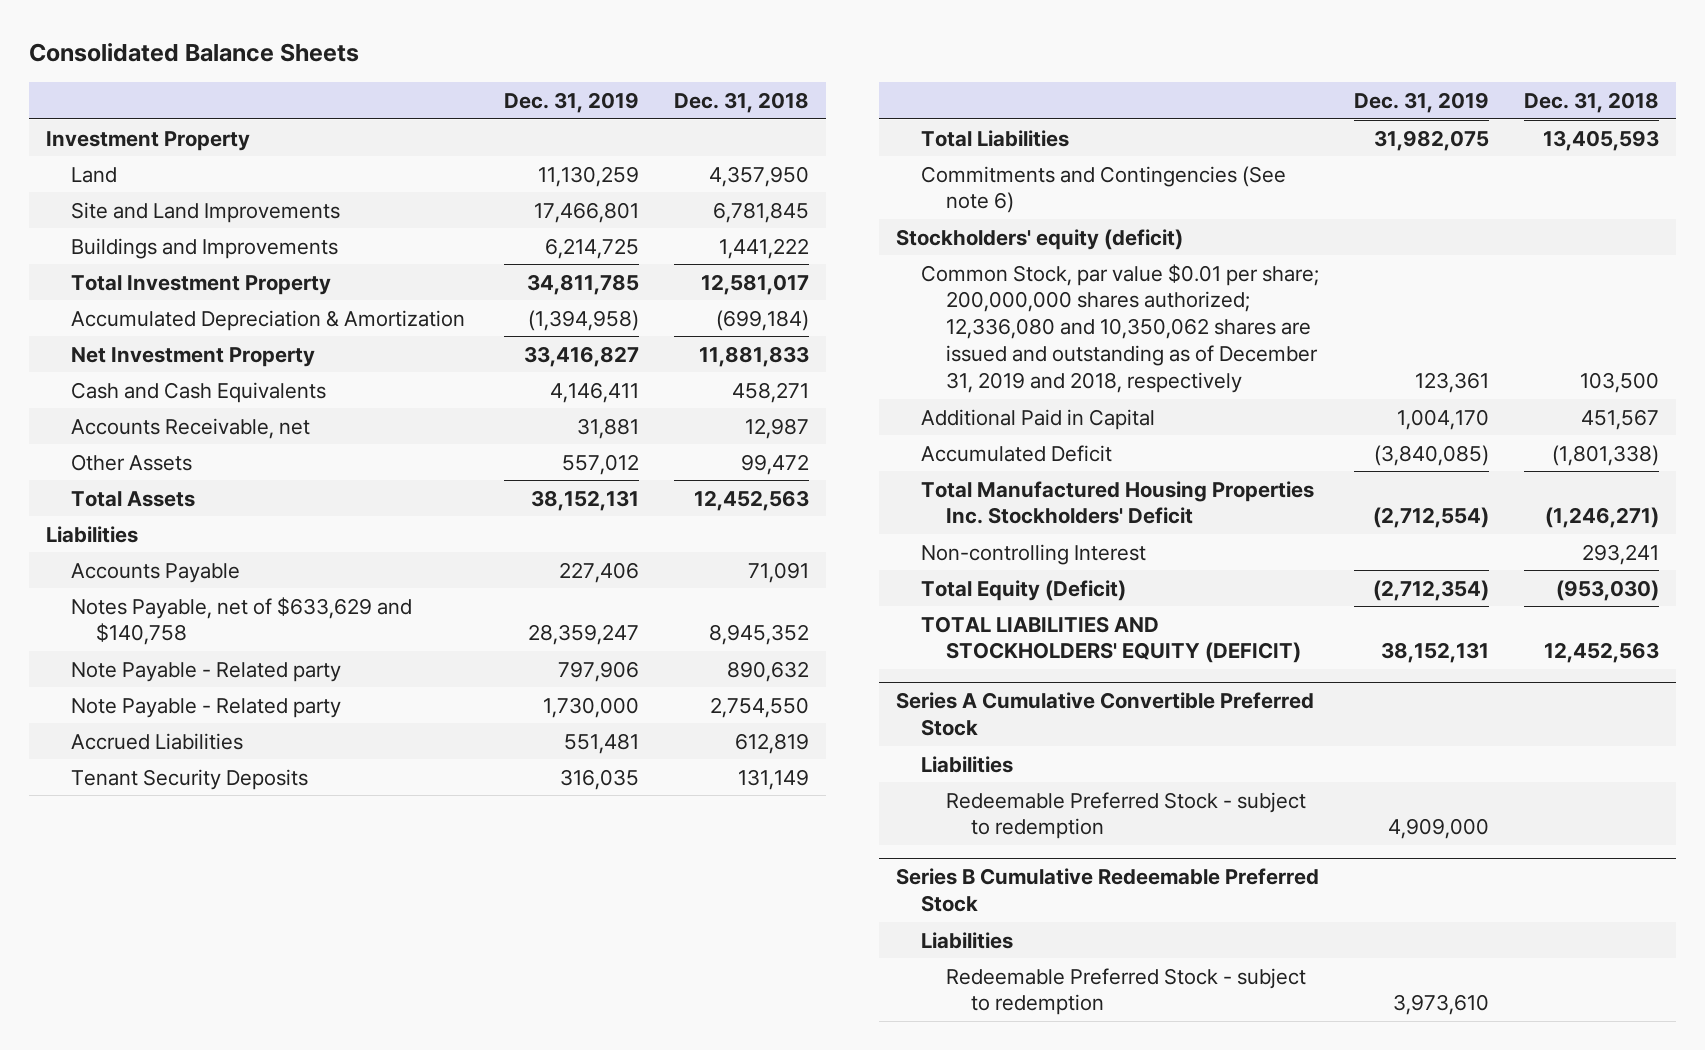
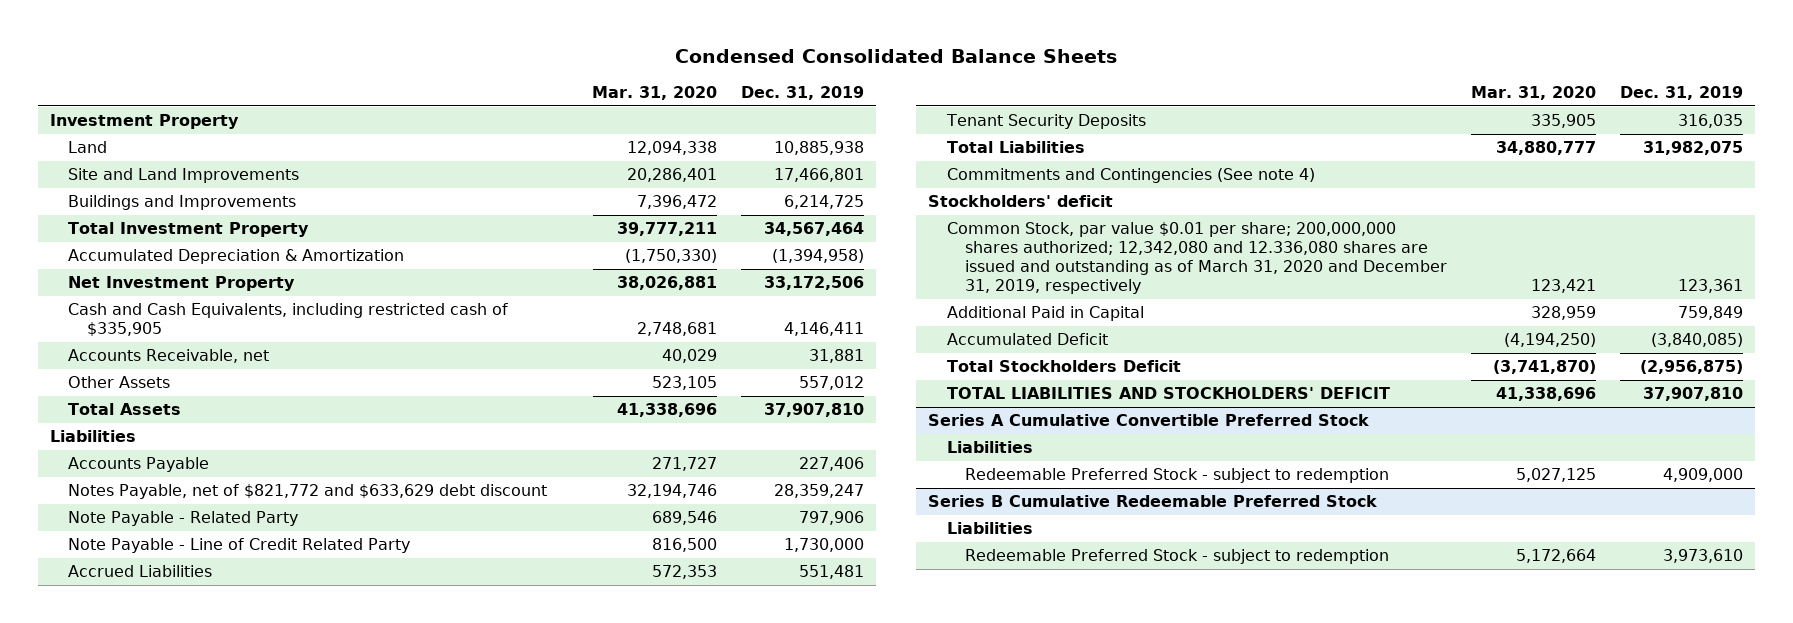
[28,43,359,63] Consolidated Balance Sheets -> [675,49,1118,64] Condensed Consolidated Balance Sheets
[674,91,810,113] Dec. 31, 2018 -> none
none -> [592,86,718,101] Mar. 31, 2020
[538,165,640,187] 11,130,259 -> [774,141,865,156] 10,885,938
[527,273,640,295] 34,811,785 -> [764,222,865,237] 34,567,464
[524,345,640,367] 33,416,827 -> [764,276,865,291] 33,172,506
[71,381,327,403] Cash and Cash Equivalents -> [68,303,509,337] Cash and Cash Equivalents, including restricted cash of $335,905
[531,489,640,511] 38,152,131 -> [764,403,865,418] 37,907,810
[71,596,413,646] Notes Payable, net of $633,629 and $140,758 -> [68,484,548,500] Notes Payable, net of $821,772 and $633,629 debt discount
[71,661,342,682] Note Payable - Related party -> [68,511,299,527] Note Payable - Related Party
[71,697,342,718] Note Payable - Related party -> [68,538,411,554] Note Payable - Line of Credit Related Party
[920,165,1286,214] Commitments and Contingencies (See note 6) -> [946,168,1315,184] Commitments and Contingencies (See note 4)
[895,228,1183,250] Stockholders' equity (deficit) -> [928,195,1114,208] Stockholders' deficit
[920,263,1319,393] Common Stock, par value $0.01 per share; 200,000,000 shares authorized; 12,336,080 and 10,350,062 shares are issued and outstanding as of December 31, 2019 and 2018, respectively -> [946,222,1447,294] Common Stock, par value $0.01 per share; 200,000,000 shares authorized; 12,342,080 and 12.336,080 shares are issued and outstanding as of March 31, 2020 and December 31, 2019, respectively
[1396,408,1489,430] 1,004,170 -> [1677,306,1743,321] 759,849
[920,480,1314,525] Total Manufactured Housing Properties Inc. Stockholders' Deficit -> none
[920,543,1146,565] Non-controlling Interest -> none
[920,579,1126,601] Total Equity (Deficit) -> [946,360,1181,373] Total Stockholders Deficit
[1372,579,1489,601] (2,712,354) -> [1639,360,1743,375] (2,956,875)
[920,615,1301,664] TOTAL LIABILITIES AND STOCKHOLDERS' EQUITY (DEFICIT) -> [946,387,1390,400] TOTAL LIABILITIES AND STOCKHOLDERS' DEFICIT
[1380,642,1489,664] 38,152,131 -> [1642,387,1743,402] 37,907,810

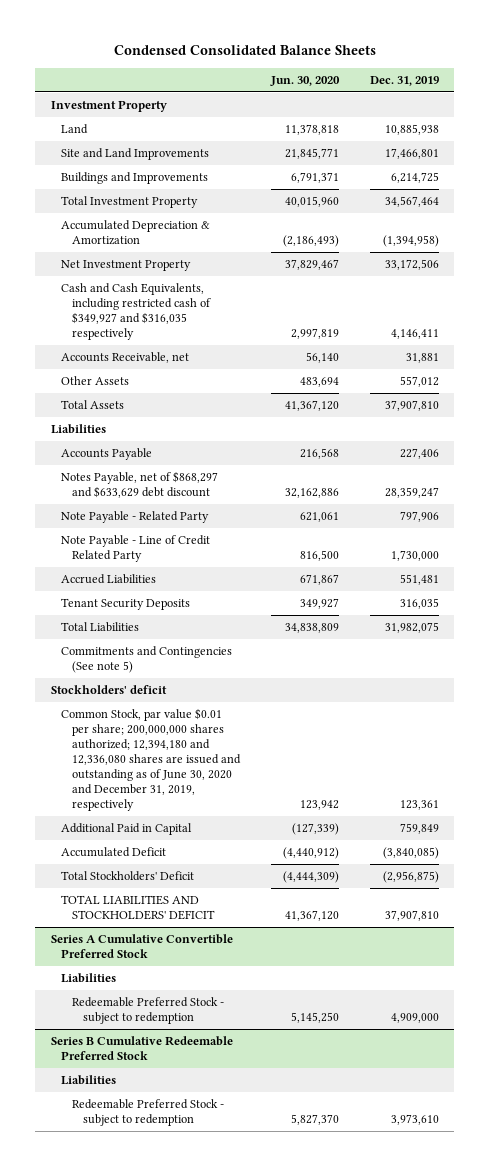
[592,86,718,101] Mar. 31, 2020 -> none
none -> [270,75,341,86] Jun. 30, 2020
[68,303,509,337] Cash and Cash Equivalents, including restricted cash of $335,905 -> [61,283,212,341] Cash and Cash Equivalents, including restricted cash of $349,927 and $316,035 respectively
[68,484,548,500] Notes Payable, net of $821,772 and $633,629 debt discount -> [61,471,219,499] Notes Payable, net of $868,297 and $633,629 debt discount
[946,168,1315,184] Commitments and Contingencies (See note 4) -> [61,646,233,674] Commitments and Contingencies (See note 5)
[946,222,1447,294] Common Stock, par value $0.01 per share; 200,000,000 shares authorized; 12,342,080 and 12.336,080 shares are issued and outstanding as of March 31, 2020 and December 31, 2019, respectively -> [61,708,242,811] Common Stock, par value $0.01 per share; 200,000,000 shares authorized; 12,394,180 and 12,336,080 shares are issued and outstanding as of June 30, 2020 and December 31, 2019, respectively
[946,360,1181,373] Total Stockholders Deficit -> [61,871,195,882] Total Stockholders' Deficit

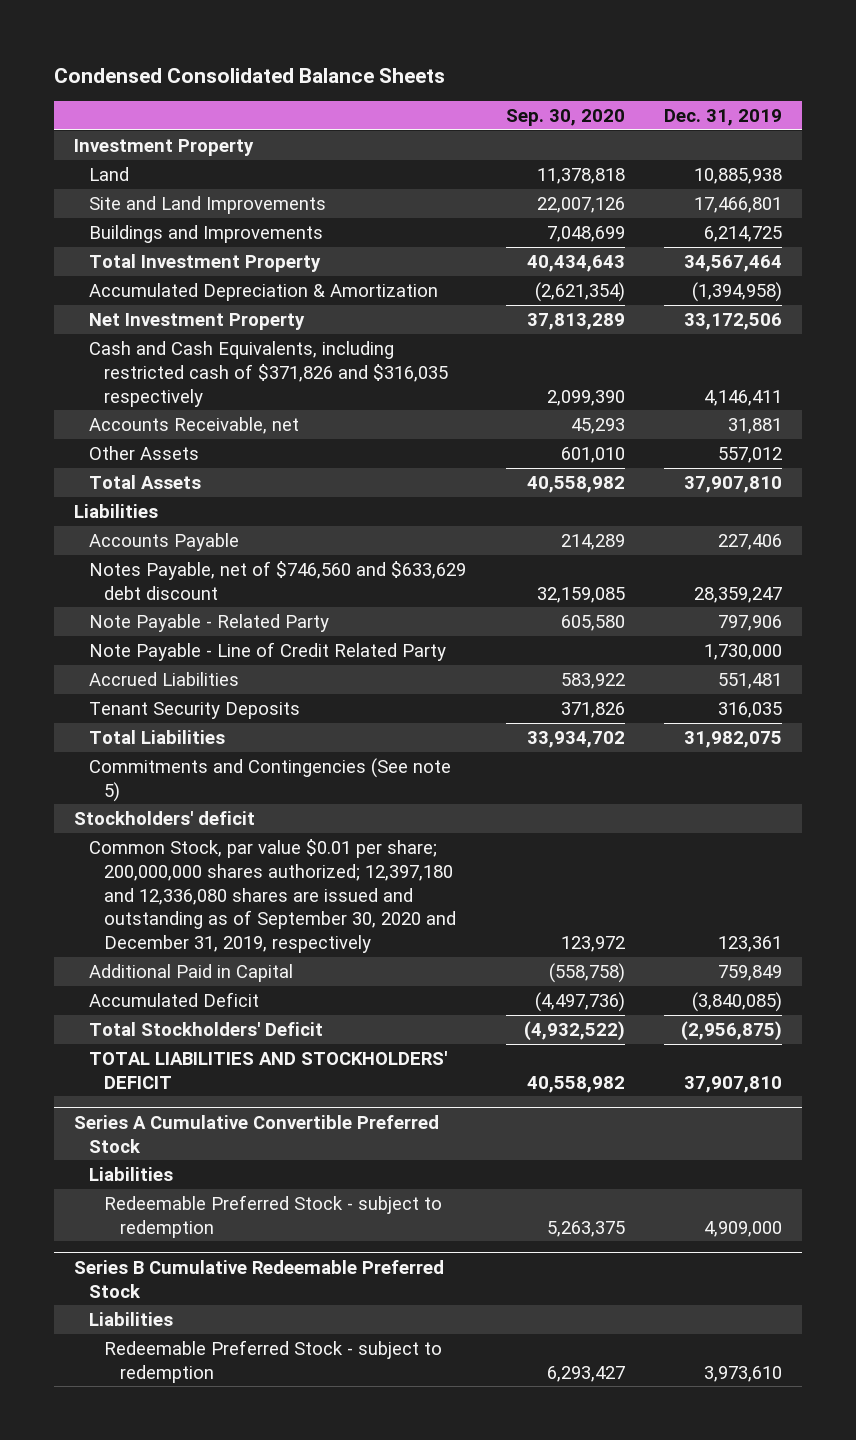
[270,75,341,86] Jun. 30, 2020 -> none
none -> [505,109,625,127] Sep. 30, 2020
[61,283,212,341] Cash and Cash Equivalents, including restricted cash of $349,927 and $316,035 respectively -> [89,340,449,407] Cash and Cash Equivalents, including restricted cash of $371,826 and $316,035 respectively
[61,471,219,499] Notes Payable, net of $868,297 and $633,629 debt discount -> [89,560,467,600] Notes Payable, net of $746,560 and $633,629 debt discount
[61,708,242,811] Common Stock, par value $0.01 per share; 200,000,000 shares authorized; 12,394,180 and 12,336,080 shares are issued and outstanding as of June 30, 2020 and December 31, 2019, respectively -> [89,838,457,954] Common Stock, par value $0.01 per share; 200,000,000 shares authorized; 12,397,180 and 12,336,080 shares are issued and outstanding as of September 30, 2020 and December 31, 2019, respectively

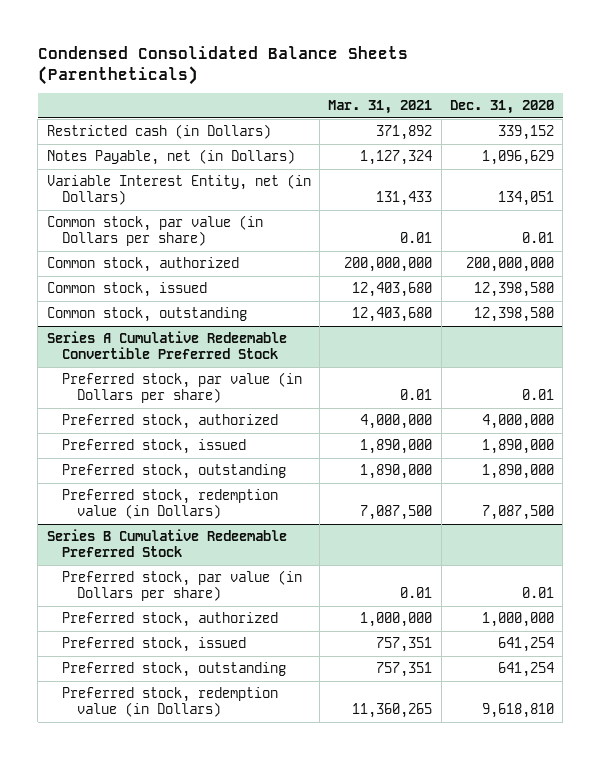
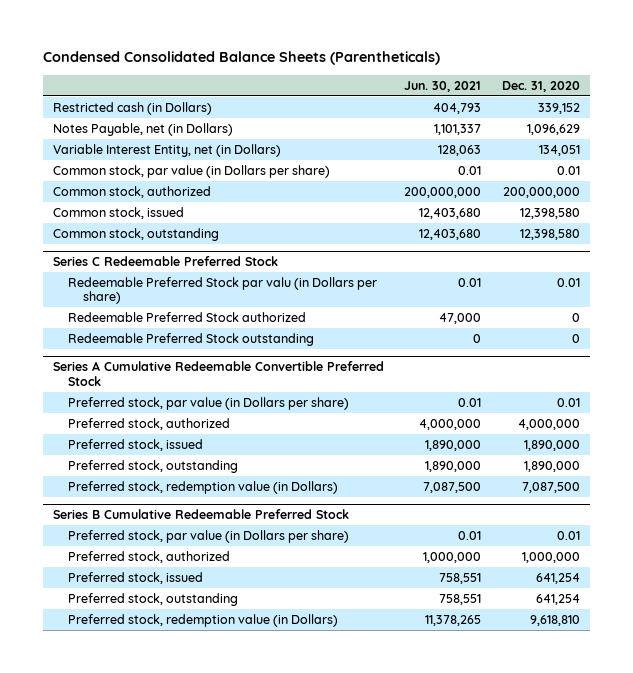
[328,100,433,115] Mar. 31, 2021 -> none
none -> [404,80,482,92] Jun. 30, 2021
none -> [52,256,278,267] Series C Redeemable Preferred Stock
none -> [68,276,378,305] Redeemable Preferred Stock par valu (in Dollars per share)
none -> [68,311,307,322] Redeemable Preferred Stock authorized
none -> [68,332,315,346] Redeemable Preferred Stock outstanding

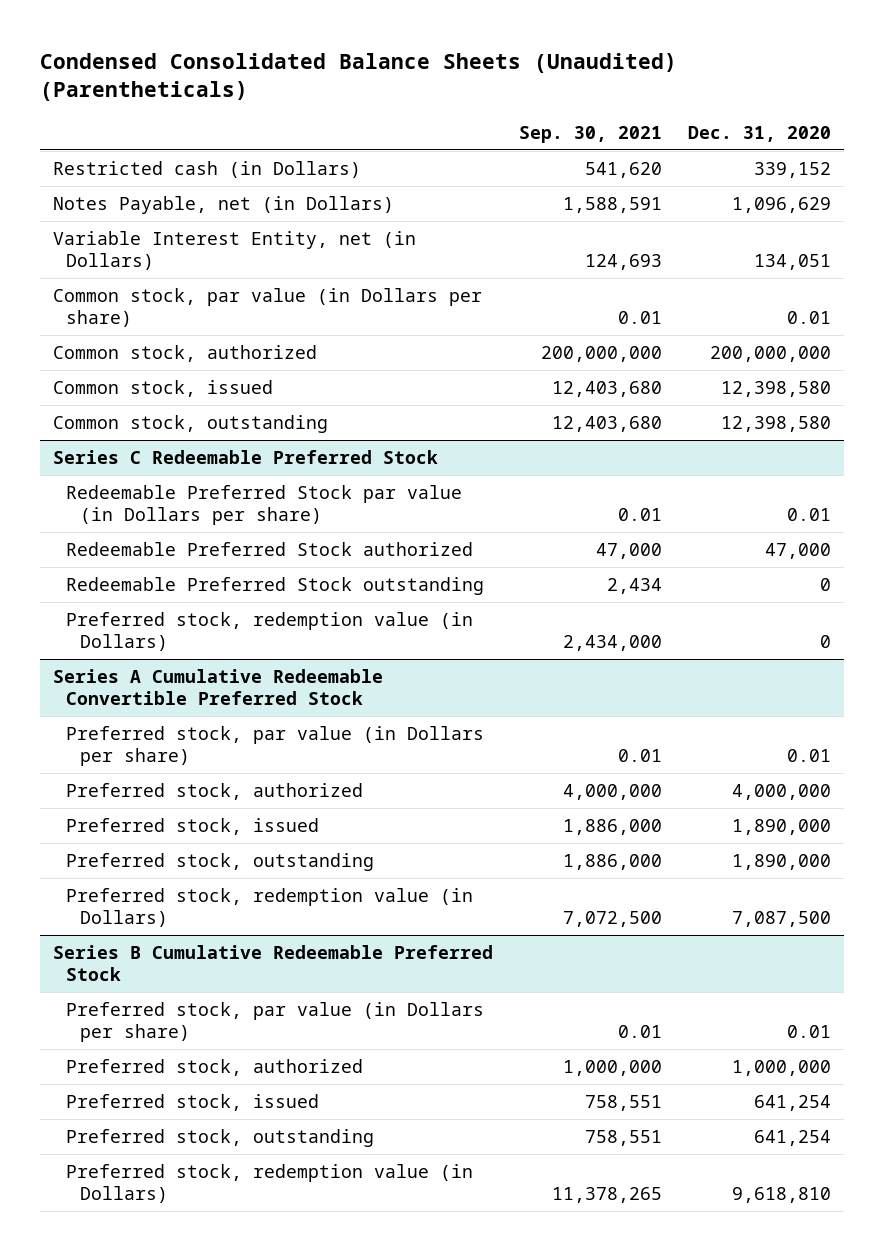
[42,51,440,66] Condensed Consolidated Balance Sheets (Parentheticals) -> [40,52,678,101] Condensed Consolidated Balance Sheets (Unaudited) (Parentheticals)
[404,80,482,92] Jun. 30, 2021 -> none
none -> [519,126,663,144] Sep. 30, 2021
[68,276,378,305] Redeemable Preferred Stock par valu (in Dollars per share) -> [66,485,463,525] Redeemable Preferred Stock par value (in Dollars per share)
[571,312,580,322] 0 -> [765,543,832,560] 47,000
none -> [66,612,474,651] Preferred stock, redemption value (in Dollars)

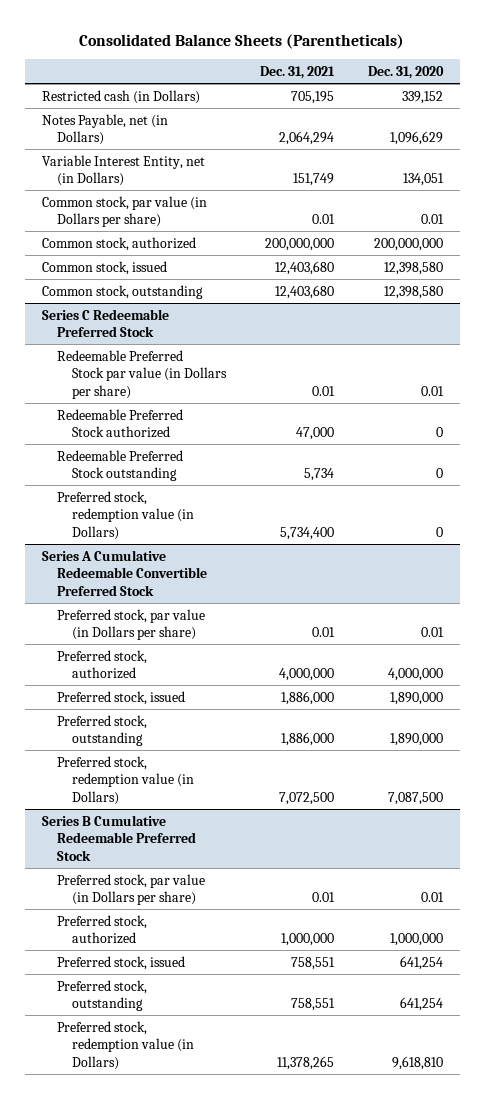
[40,52,678,101] Condensed Consolidated Balance Sheets (Unaudited) (Parentheticals) -> [79,33,405,49] Consolidated Balance Sheets (Parentheticals)
[519,126,663,144] Sep. 30, 2021 -> none
none -> [260,66,336,80] Dec. 31, 2021
[765,543,832,560] 47,000 -> [436,427,444,438] 0

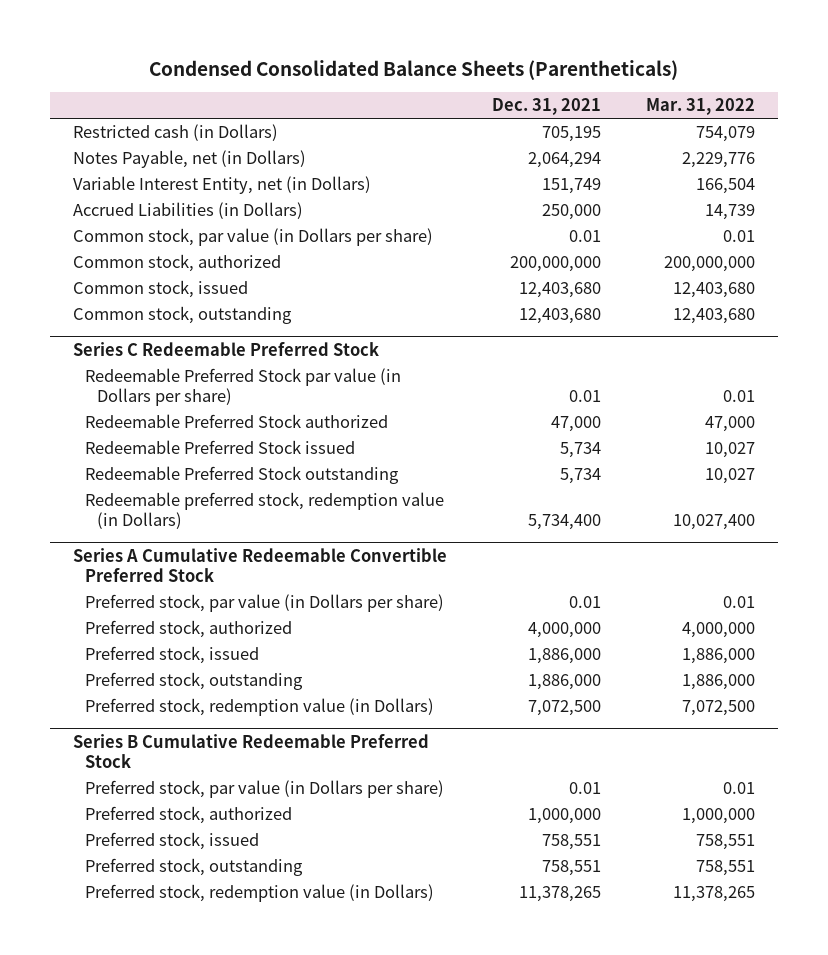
[79,33,405,49] Consolidated Balance Sheets (Parentheticals) -> [148,59,678,80] Condensed Consolidated Balance Sheets (Parentheticals)
[368,66,445,80] Dec. 31, 2020 -> none
none -> [646,98,756,116] Mar. 31, 2022
none -> [72,202,303,220] Accrued Liabilities (in Dollars)
none -> [84,440,355,455] Redeemable Preferred Stock issued
[56,490,195,540] Preferred stock, redemption value (in Dollars) -> [84,492,444,529] Redeemable preferred stock, redemption value (in Dollars)

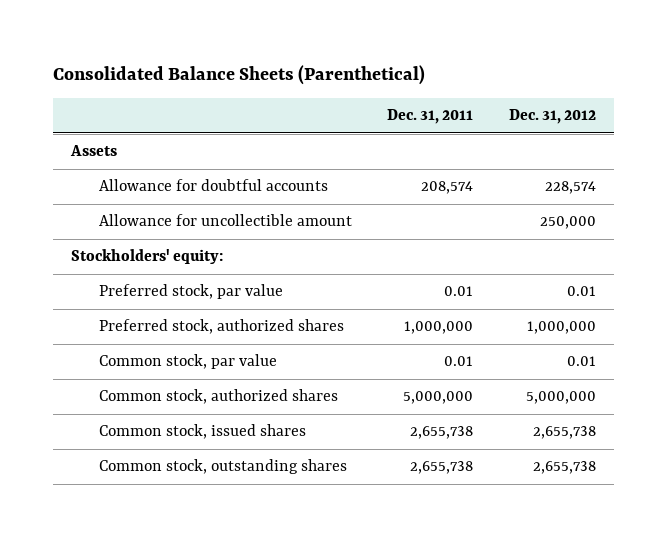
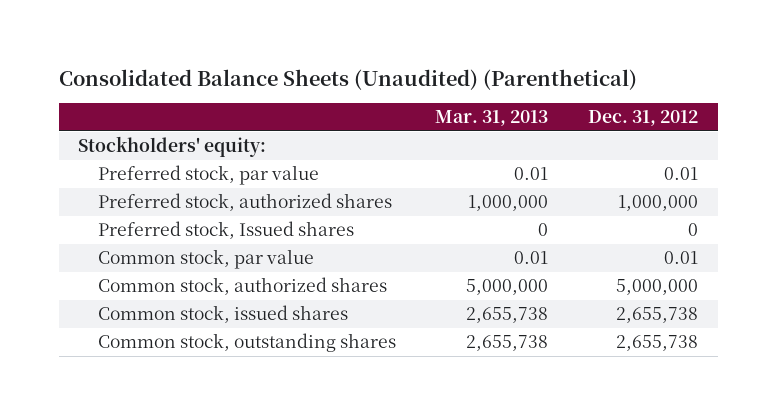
[52,65,425,86] Consolidated Balance Sheets (Parenthetical) -> [58,68,637,90] Consolidated Balance Sheets (Unaudited) (Parenthetical)
[387,109,474,125] Dec. 31, 2011 -> none
none -> [435,110,549,127] Mar. 31, 2013
[69,145,117,157] Assets -> none
[98,179,328,192] Allowance for doubtful accounts -> none
[98,214,352,227] Allowance for uncollectible amount -> none
none -> [97,221,354,240] Preferred stock, Issued shares

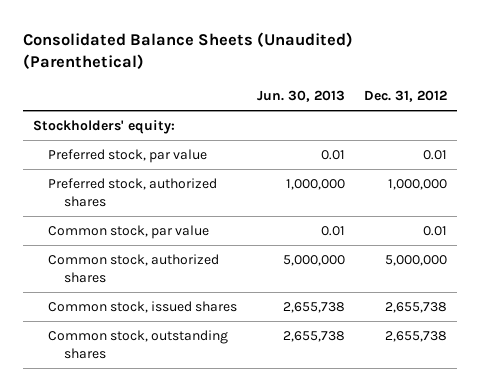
[435,110,549,127] Mar. 31, 2013 -> none
none -> [256,90,345,103] Jun. 30, 2013
[97,221,354,240] Preferred stock, Issued shares -> none

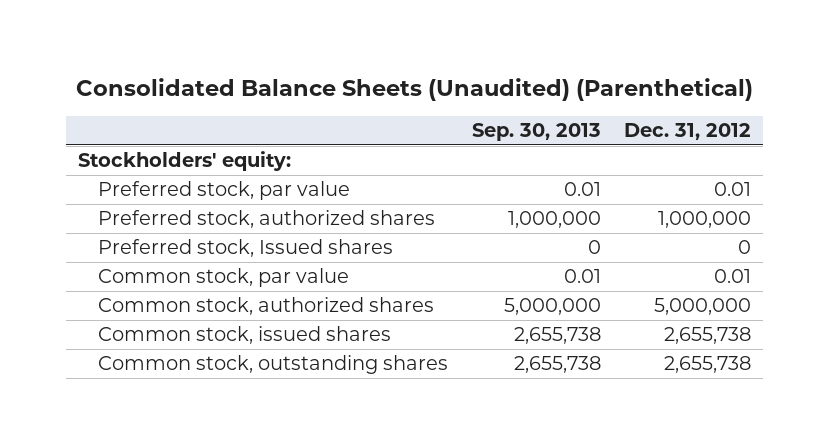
[256,90,345,103] Jun. 30, 2013 -> none
none -> [471,123,601,142] Sep. 30, 2013
none -> [97,239,393,258] Preferred stock, Issued shares

